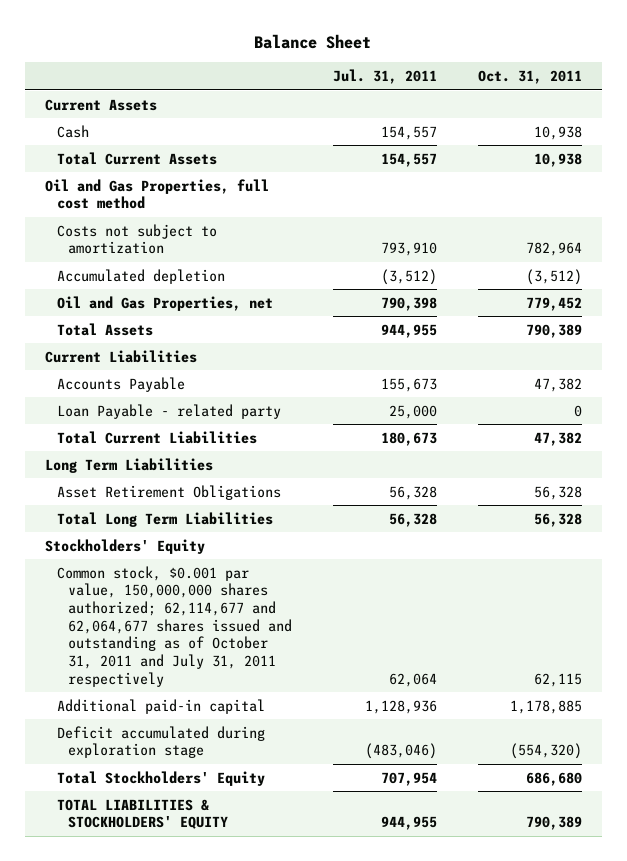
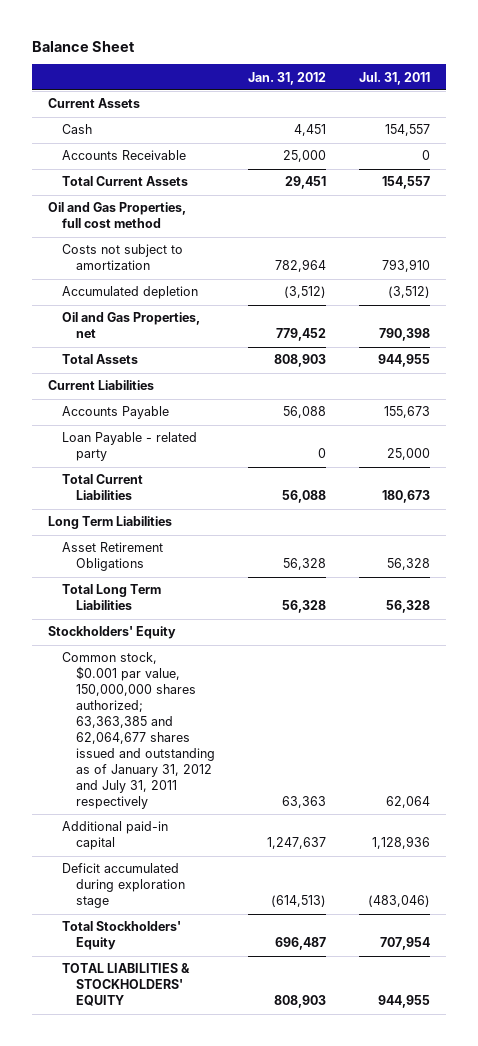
[477,69,582,84] Oct. 31, 2011 -> none
none -> [248,71,327,85] Jan. 31, 2012
none -> [62,150,187,161] Accounts Receivable
[56,565,292,687] Common stock, $0.001 par value, 150,000,000 shares authorized; 62,114,677 and 62,064,677 shares issued and outstanding as of October 31, 2011 and July 31, 2011 respectively -> [62,652,216,809] Common stock, $0.001 par value, 150,000,000 shares authorized; 63,363,385 and 62,064,677 shares issued and outstanding as of January 31, 2012 and July 31, 2011 respectively

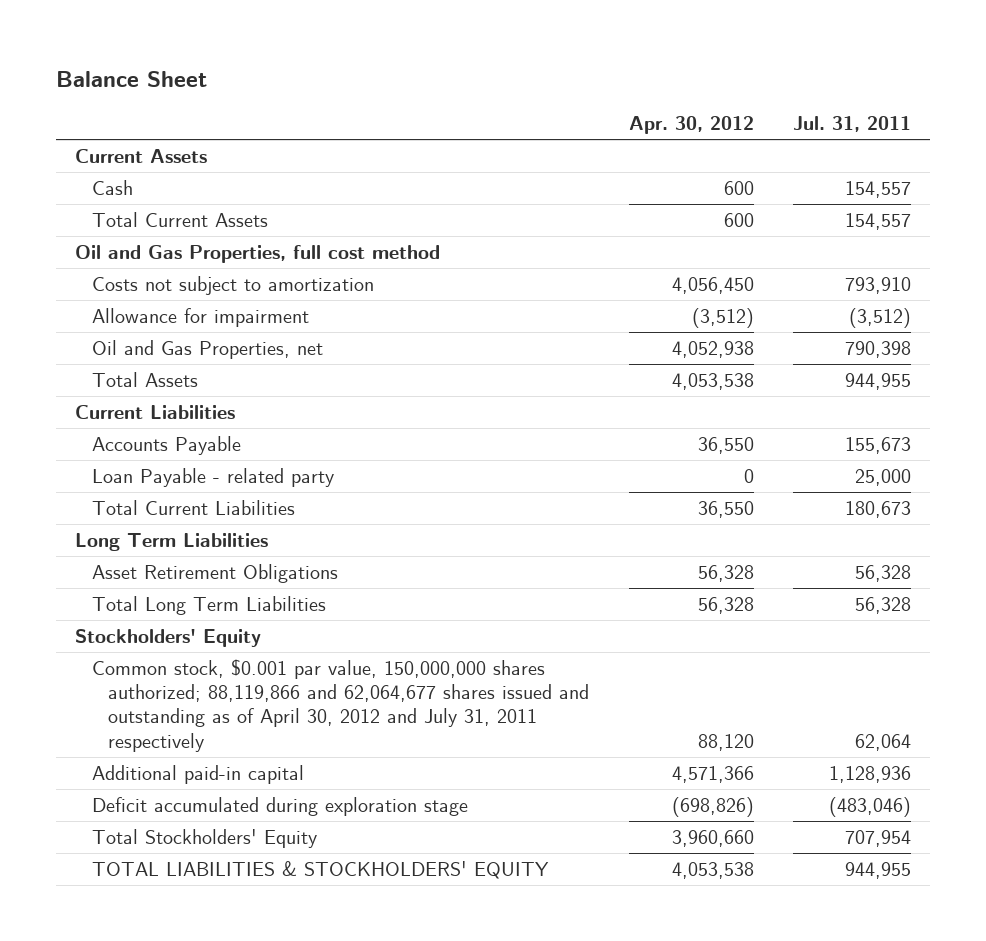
[248,71,327,85] Jan. 31, 2012 -> none
none -> [628,116,754,135] Apr. 30, 2012
[62,150,187,161] Accounts Receivable -> none
[62,286,199,300] Accumulated depletion -> [91,308,309,328] Allowance for impairment
[62,652,216,809] Common stock, $0.001 par value, 150,000,000 shares authorized; 63,363,385 and 62,064,677 shares issued and outstanding as of January 31, 2012 and July 31, 2011 respectively -> [91,659,590,752] Common stock, $0.001 par value, 150,000,000 shares authorized; 88,119,866 and 62,064,677 shares issued and outstanding as of April 30, 2012 and July 31, 2011 respectively

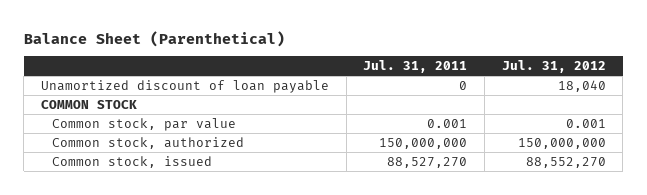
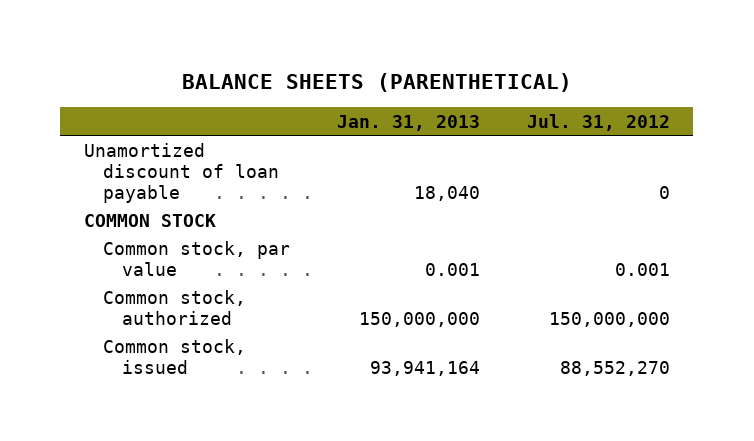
[23,30,285,47] Balance Sheet (Parenthetical) -> [181,72,572,92] BALANCE SHEETS (PARENTHETICAL)
[363,60,468,74] Jul. 31, 2011 -> none
none -> [336,114,480,131] Jan. 31, 2013
[557,79,606,92] 18,040 -> [658,185,670,199] 0

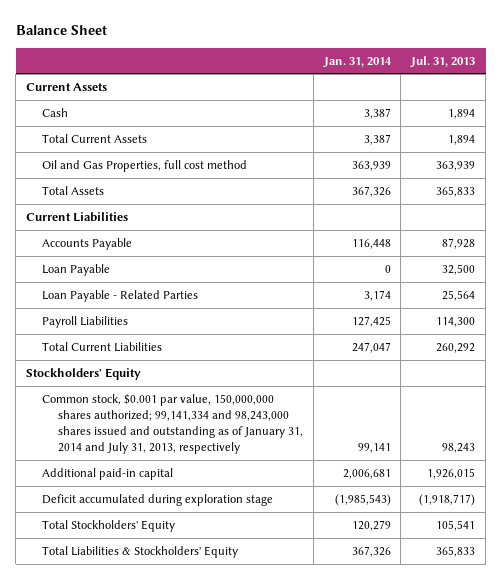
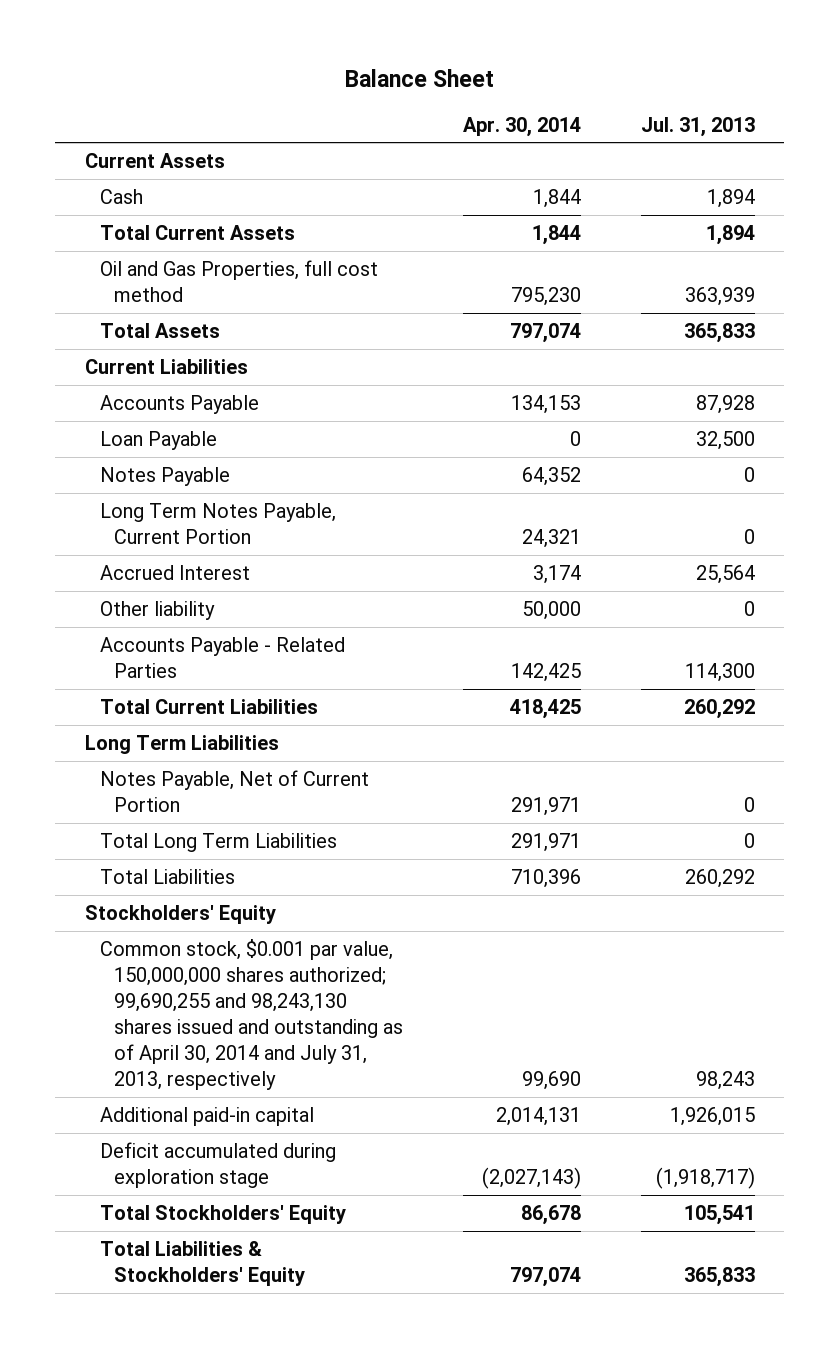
[322,56,392,68] Jan. 31, 2014 -> none
none -> [462,116,581,137] Apr. 30, 2014
[42,289,199,302] Loan Payable - Related Parties -> [99,467,230,487] Notes Payable
[442,289,476,301] 25,564 -> [743,467,755,483] 0
none -> [99,503,336,544] Long Term Notes Payable, Current Portion
none -> [99,565,250,581] Accrued Interest
none -> [99,601,215,621] Other liability
[42,315,129,328] Payroll Liabilities -> [99,637,345,678] Accounts Payable - Related Parties
none -> [85,735,280,755] Long Term Liabilities
none -> [99,770,369,812] Notes Payable, Net of Current Portion
none -> [99,833,337,853] Total Long Term Liabilities
none -> [99,869,235,885] Total Liabilities
[42,393,304,455] Common stock, $0.001 par value, 150,000,000 shares authorized; 99,141,334 and 98,243,000 shares issued and outstanding as of January 31, 2014 and July 31, 2013, respectively -> [99,939,404,1090] Common stock, $0.001 par value, 150,000,000 shares authorized; 99,690,255 and 98,243,130 shares issued and outstanding as of April 30, 2014 and July 31, 2013, respectively

